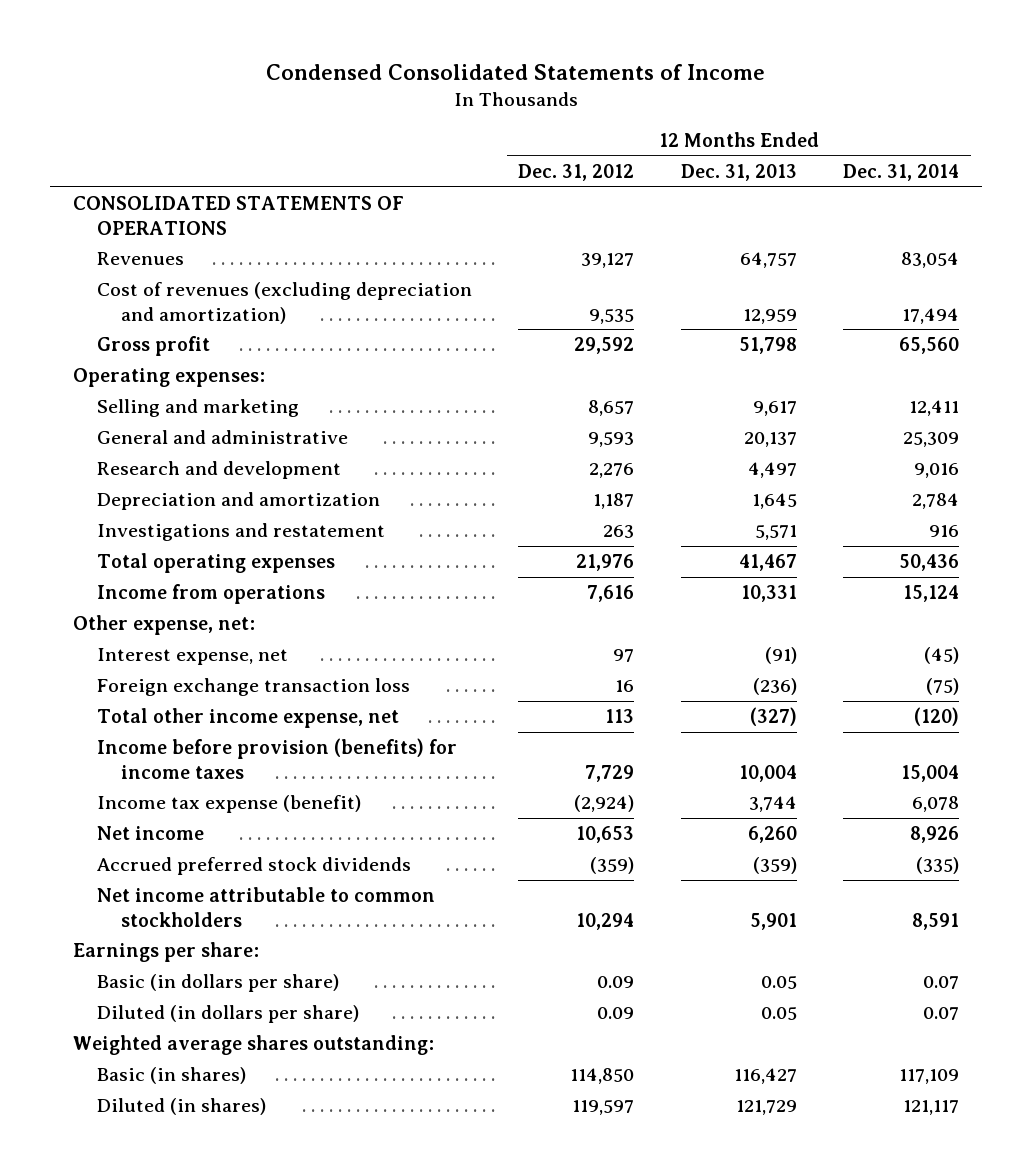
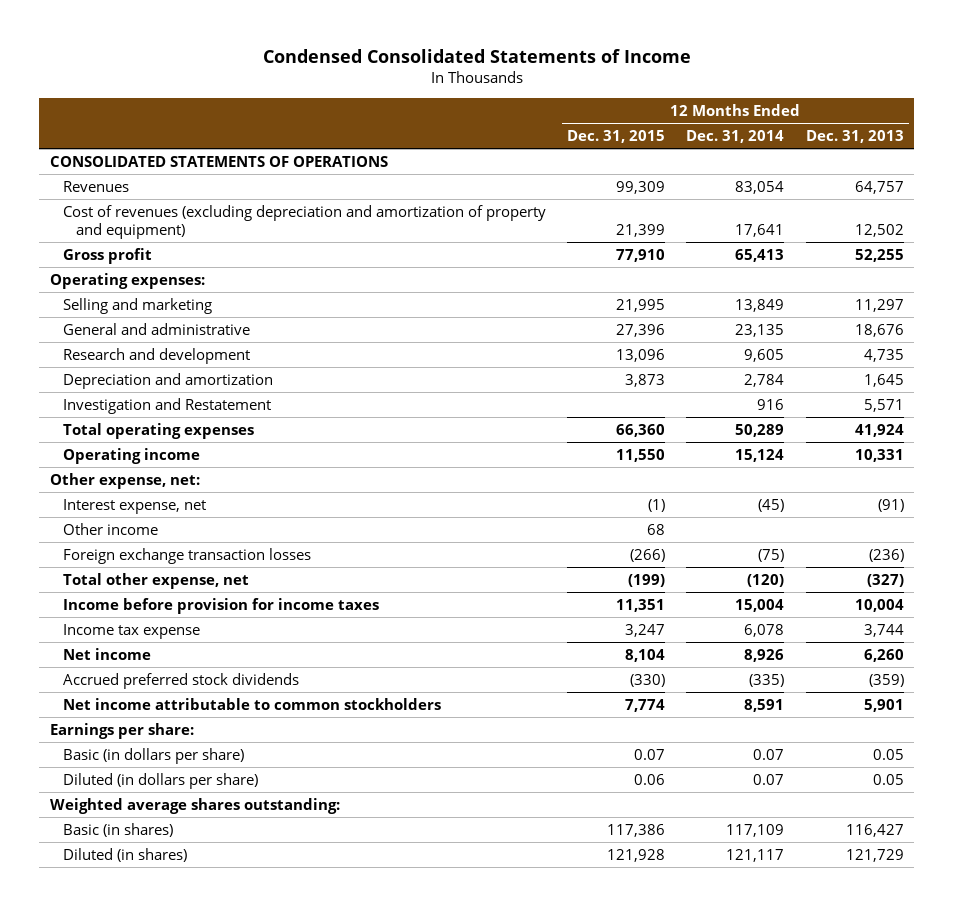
[518,163,635,181] Dec. 31, 2012 -> none
none -> [567,130,666,144] Dec. 31, 2015
[97,281,473,324] Cost of revenues (excluding depreciation and amortization) -> [62,204,546,240] Cost of revenues (excluding depreciation and amortization of property and equipment)
[742,308,797,324] 12,959 -> [854,224,904,238] 12,502
[902,307,960,324] 17,494 -> [735,224,785,238] 17,641
[738,336,797,354] 51,798 -> [854,248,904,262] 52,255
[899,336,960,354] 65,560 -> [735,248,785,262] 65,413
[752,400,797,416] 9,617 -> [854,298,904,312] 11,297
[909,399,960,416] 12,411 -> [735,298,785,312] 13,849
[743,431,797,447] 20,137 -> [854,323,904,337] 18,676
[903,431,960,447] 25,309 -> [735,323,785,337] 23,135
[747,461,797,478] 4,497 -> [863,348,904,362] 4,735
[914,462,960,478] 9,016 -> [744,348,785,362] 9,605
[97,522,386,541] Investigations and restatement -> [62,397,271,414] Investigation and Restatement
[738,553,797,571] 41,467 -> [854,423,904,437] 41,924
[899,553,960,571] 50,436 -> [735,423,785,437] 50,289
[97,583,326,604] Income from operations -> [62,447,200,464] Operating income
none -> [62,522,158,535] Other income
[97,677,411,696] Foreign exchange transaction loss -> [62,547,311,564] Foreign exchange transaction losses
[97,707,400,728] Total other income expense, net -> [62,572,249,589] Total other expense, net
[97,737,458,779] Income before provision (benefits) for income taxes -> [62,597,379,614] Income before provision for income taxes
[97,794,362,813] Income tax expense (benefit) -> [62,623,200,639] Income tax expense

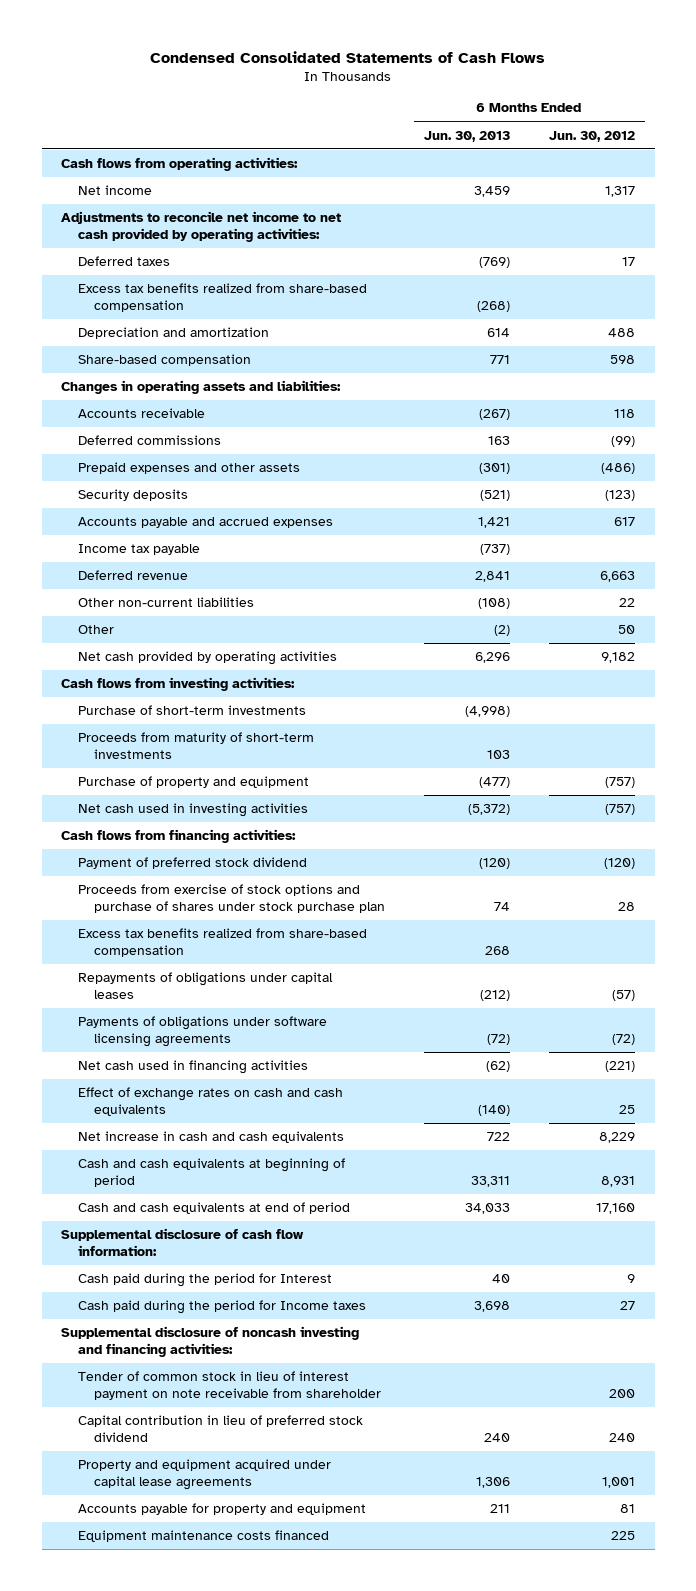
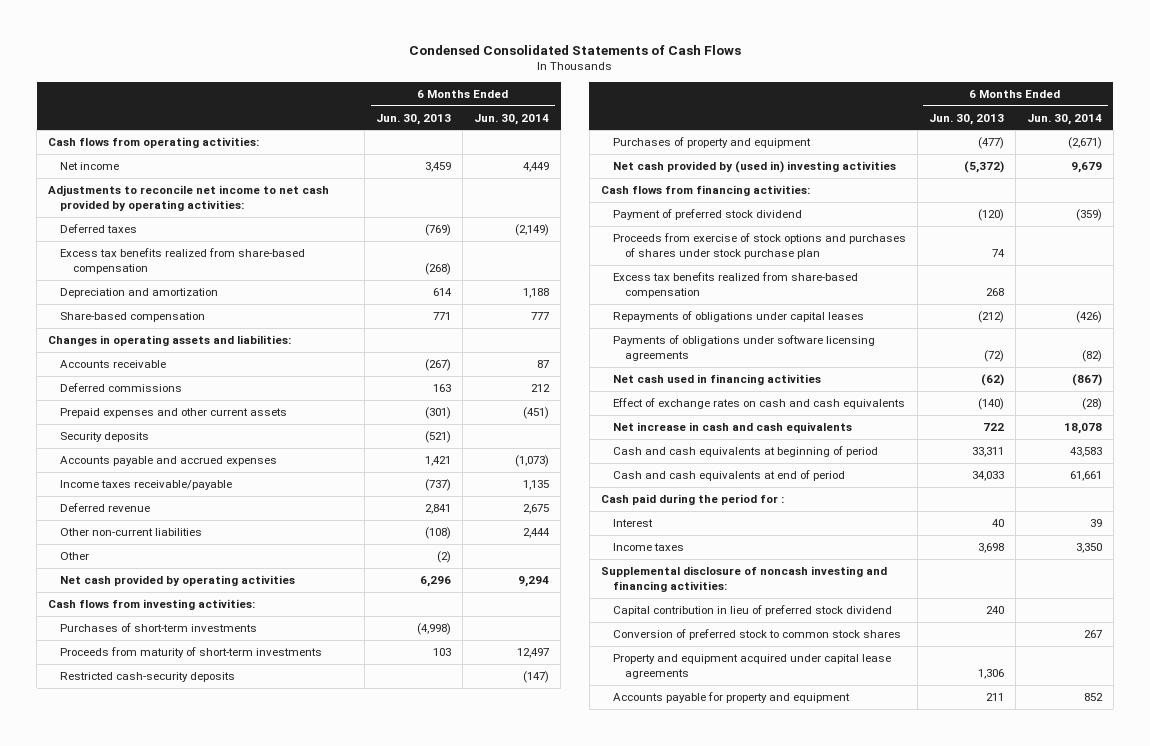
[548,130,635,142] Jun. 30, 2012 -> none
none -> [474,113,550,125] Jun. 30, 2014
[77,462,300,475] Prepaid expenses and other assets -> [60,408,288,419] Prepaid expenses and other current assets
[77,544,200,556] Income tax payable -> [60,480,233,491] Income taxes receivable/payable
[77,705,306,716] Purchase of short-term investments -> [60,623,258,633] Purchases of short-term investments
none -> [60,672,236,683] Restricted cash-security deposits
[77,776,309,789] Purchase of property and equipment -> [613,137,812,149] Purchases of property and equipment
[77,803,308,818] Net cash used in investing activities -> [613,161,897,174] Net cash provided by (used in) investing activities
[77,884,385,914] Proceeds from exercise of stock options and purchase of shares under stock purchase plan -> [613,233,907,259] Proceeds from exercise of stock options and purchases of shares under stock purchase plan
[61,1228,305,1257] Supplemental disclosure of cash flow information: -> none
none -> [600,494,784,506] Cash paid during the period for :
[77,1273,332,1288] Cash paid during the period for Interest -> [613,519,654,528] Interest
[77,1300,366,1315] Cash paid during the period for Income taxes -> [613,543,685,552] Income taxes
[77,1371,381,1401] Tender of common stock in lieu of interest payment on note receivable from shareholder -> none
none -> [613,629,902,641] Conversion of preferred stock to common stock shares
[77,1530,329,1543] Equipment maintenance costs financed -> none

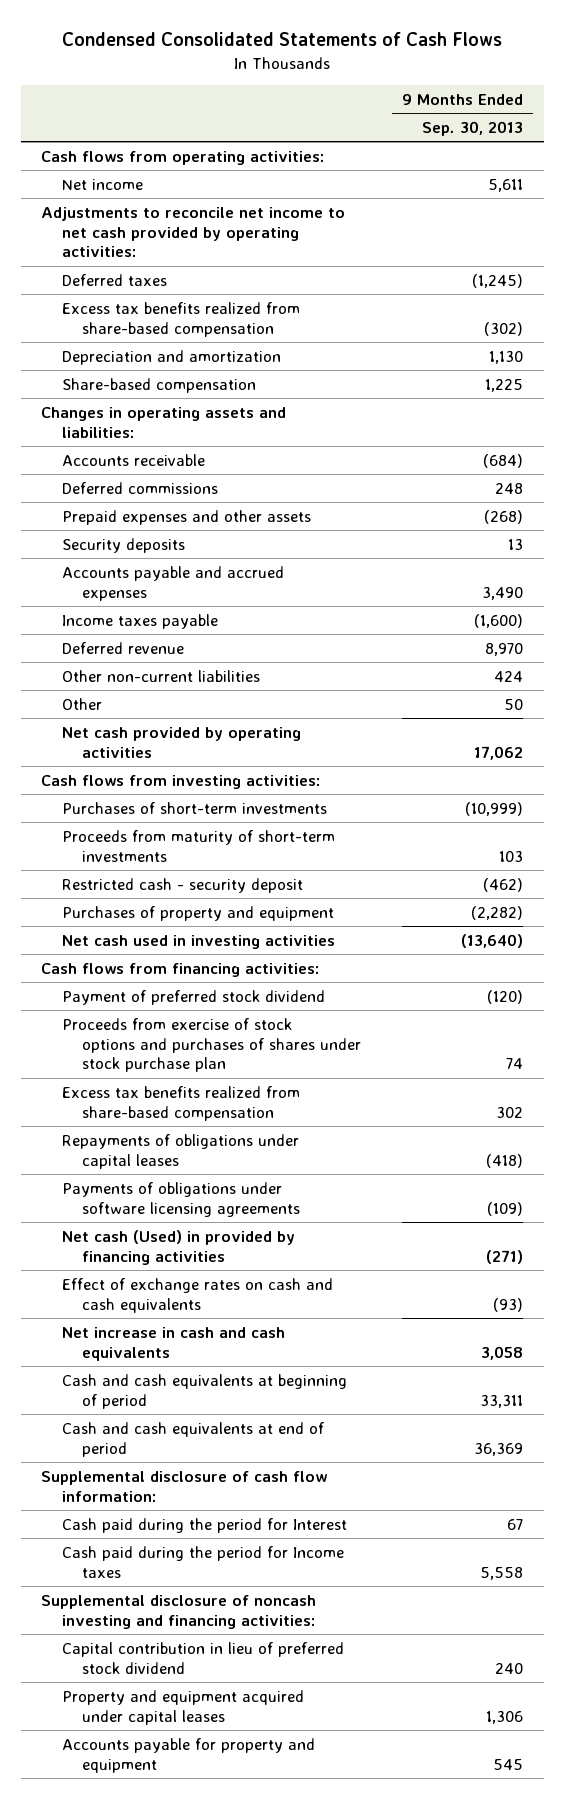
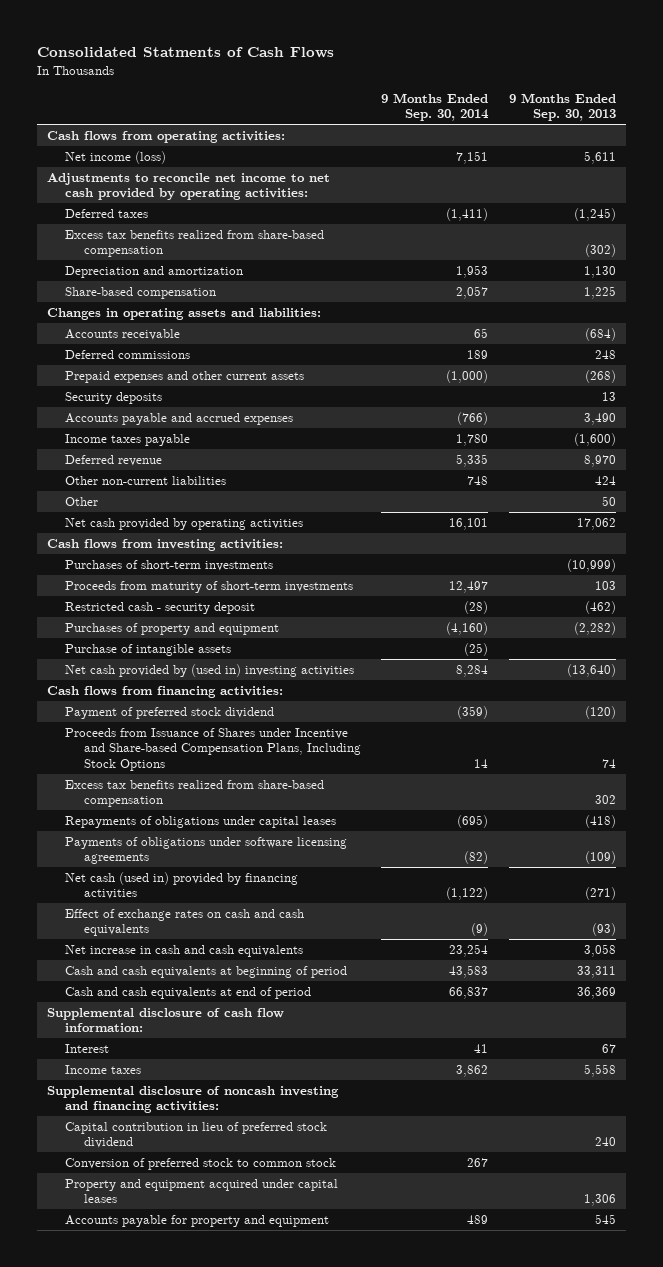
[62,32,503,47] Condensed Consolidated Statements of Cash Flows -> [36,47,334,59] Consolidated Statments of Cash Flows
none -> [381,93,490,122] 9 Months Ended Sep. 30, 2014
[61,178,143,190] Net income -> [65,151,167,165] Net income (loss)
[61,509,311,525] Prepaid expenses and other assets -> [65,371,305,384] Prepaid expenses and other current assets
none -> [65,644,232,657] Purchase of intangible assets
[61,934,335,949] Net cash used in investing activities -> [65,664,355,678] Net cash provided by (used in) investing activities
[61,1017,362,1073] Proceeds from exercise of stock options and purchases of shares under stock purchase plan -> [65,728,361,771] Proceeds from Issuance of Shares under Incentive and Share-based Compensation Plans, Including Stock Options
[61,1229,295,1265] Net cash (Used) in provided by financing activities -> [65,872,299,900] Net cash (used in) provided by financing activities
[61,1517,347,1533] Cash paid during the period for Interest -> [65,1044,110,1054] Interest
[61,1545,344,1578] Cash paid during the period for Income taxes -> [65,1065,142,1075] Income taxes
none -> [65,1158,337,1171] Conversion of preferred stock to common stock

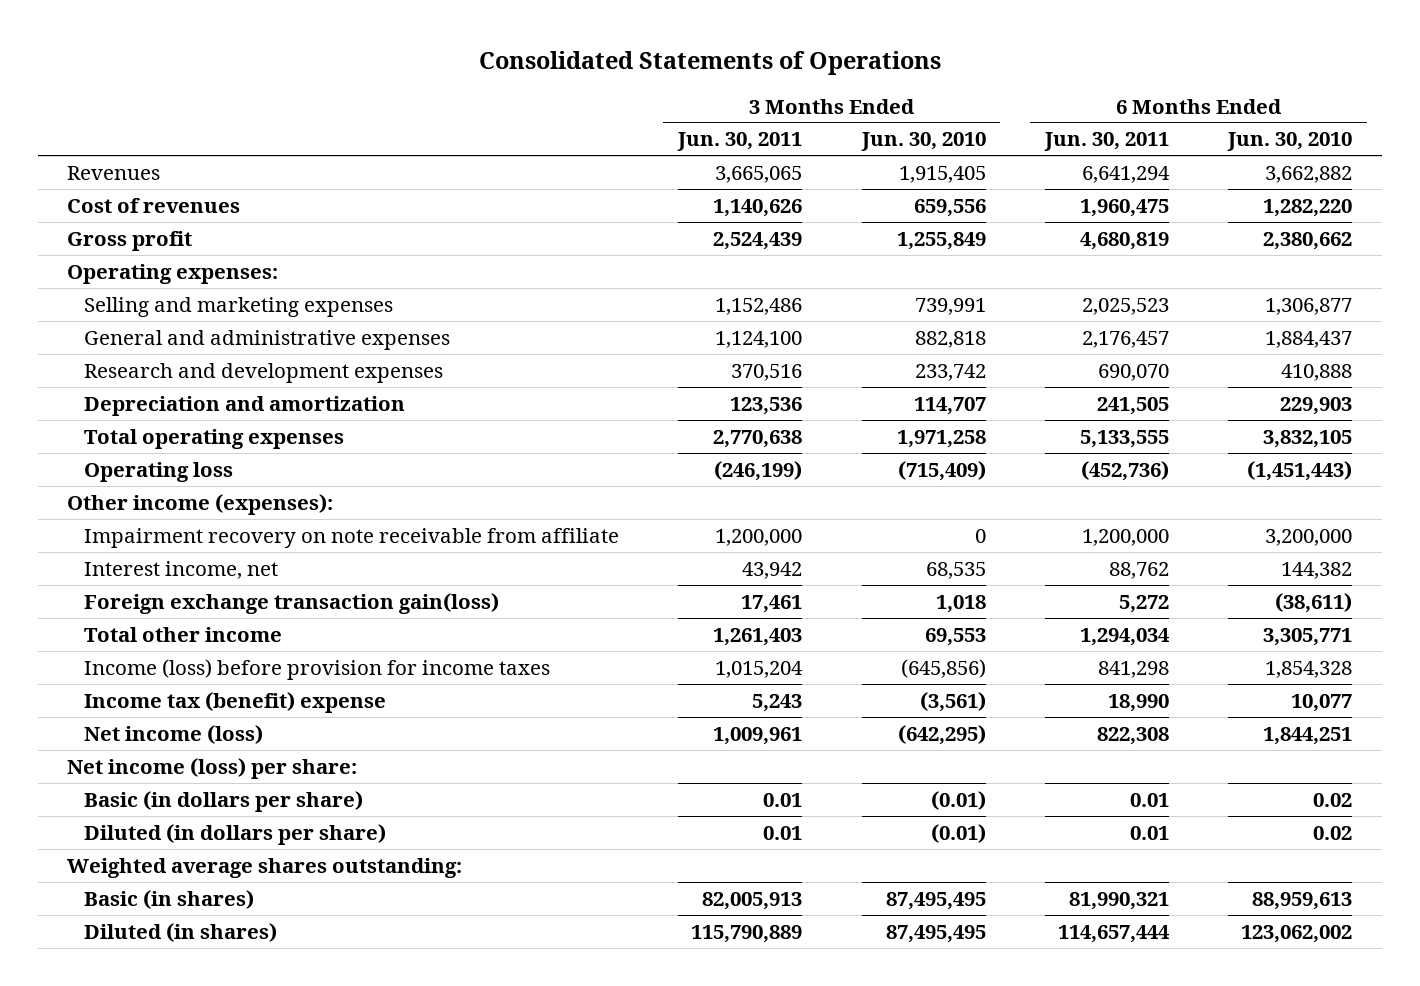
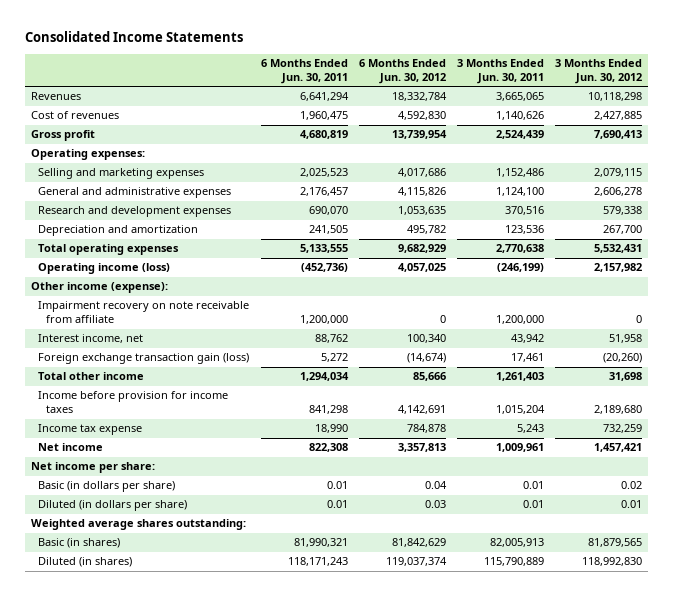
[478,51,941,76] Consolidated Statements of Operations -> [25,31,244,43] Consolidated Income Statements
[860,132,986,152] Jun. 30, 2010 -> none
[1227,132,1353,152] Jun. 30, 2010 -> none
none -> [358,58,446,84] 6 Months Ended Jun. 30, 2012
none -> [555,58,643,84] 3 Months Ended Jun. 30, 2012
[83,461,233,482] Operating loss -> [38,263,171,275] Operating income (loss)
[67,493,334,515] Other income (expenses): -> [30,282,168,294] Other income (expense):
[83,592,499,614] Foreign exchange transaction gain(loss) -> [38,353,250,365] Foreign exchange transaction gain (loss)
[83,658,550,680] Income (loss) before provision for income taxes -> [38,391,229,414] Income before provision for income taxes
[83,691,386,713] Income tax (benefit) expense -> [38,424,143,436] Income tax expense
[83,724,263,744] Net income (loss) -> [38,443,104,452] Net income
[67,757,358,779] Net income (loss) per share: -> [30,462,155,474] Net income per share:
[1058,924,1171,943] 114,657,444 -> [287,557,348,567] 118,171,243

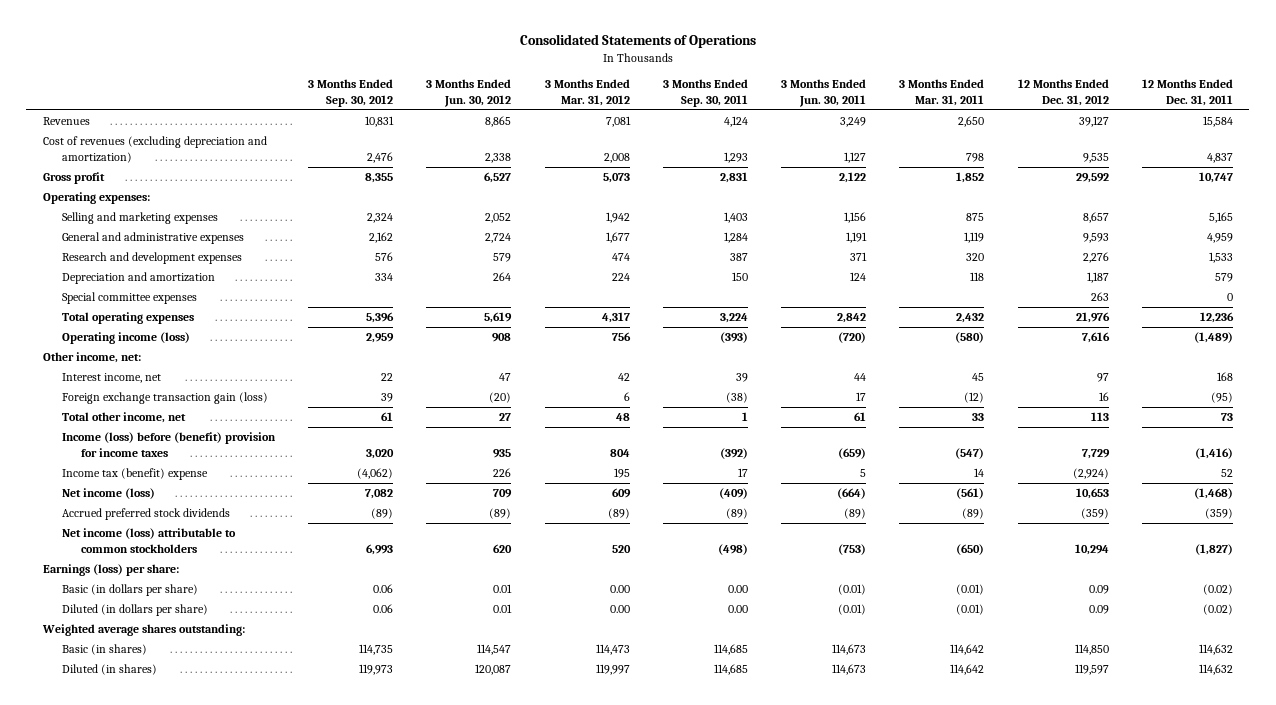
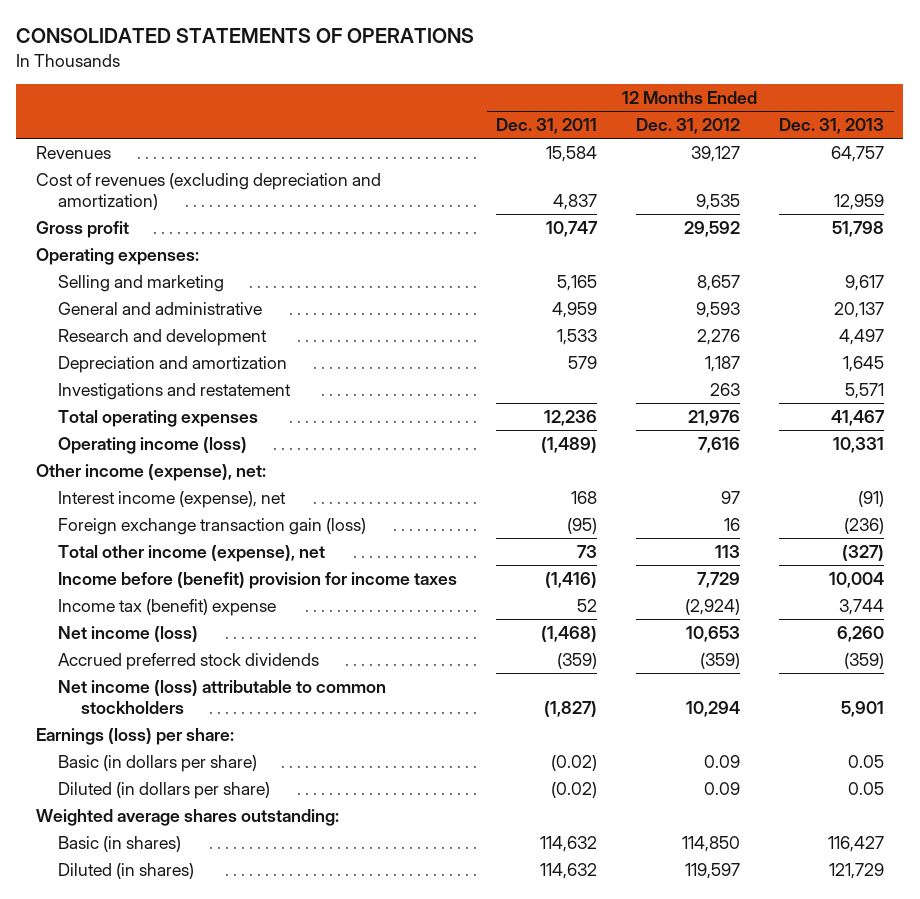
[519,34,756,49] Consolidated Statements of Operations -> [16,28,475,44] CONSOLIDATED STATEMENTS OF OPERATIONS
[308,79,394,107] 3 Months Ended Sep. 30, 2012 -> none
[426,79,512,107] 3 Months Ended Jun. 30, 2012 -> none
[544,79,630,106] 3 Months Ended Mar. 31, 2012 -> none
[662,79,748,107] 3 Months Ended Sep. 30, 2011 -> none
[781,79,867,107] 3 Months Ended Jun. 30, 2011 -> none
[899,79,985,106] 3 Months Ended Mar. 31, 2011 -> none
none -> [779,118,885,135] Dec. 31, 2013
[61,212,218,225] Selling and marketing expenses -> [58,274,225,292] Selling and marketing
[61,232,244,245] General and administrative expenses -> [58,301,263,315] General and administrative
[61,252,242,265] Research and development expenses -> [58,328,268,346] Research and development
[61,292,197,305] Special committee expenses -> none
none -> [58,382,292,400] Investigations and restatement
[42,352,141,364] Other income, net: -> [35,463,266,481] Other income (expense), net:
[61,373,161,384] Interest income, net -> [58,490,287,508] Interest income (expense), net
[61,412,186,424] Total other income, net -> [58,544,326,562] Total other income (expense), net
[61,432,276,458] Income (loss) before (benefit) provision for income taxes -> [58,571,458,589] Income before (benefit) provision for income taxes

